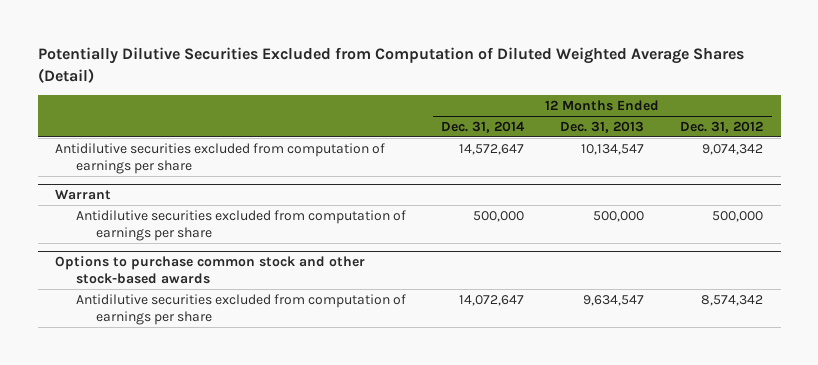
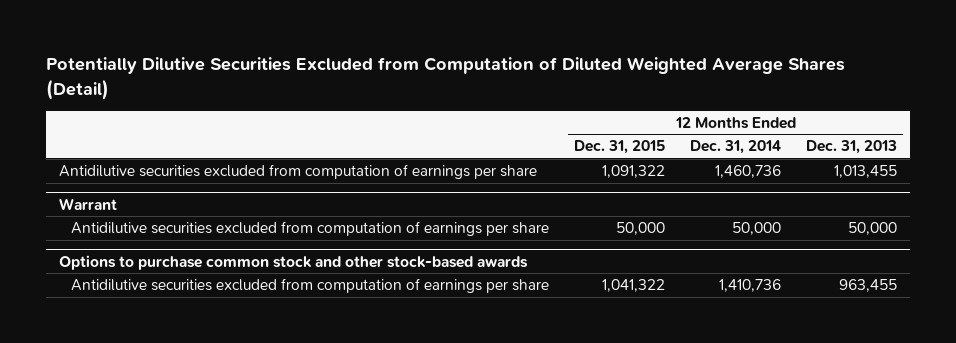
[679,120,763,133] Dec. 31, 2012 -> none
none -> [574,140,666,155] Dec. 31, 2015
[459,143,525,155] 14,572,647 -> [715,165,782,179] 1,460,736
[581,143,645,155] 10,134,547 -> [834,165,898,179] 1,013,455
[473,210,525,222] 500,000 -> [732,222,782,236] 50,000
[593,210,645,222] 500,000 -> [848,222,898,236] 50,000
[459,294,525,306] 14,072,647 -> [719,279,782,293] 1,410,736
[583,294,645,306] 9,634,547 -> [839,279,898,293] 963,455

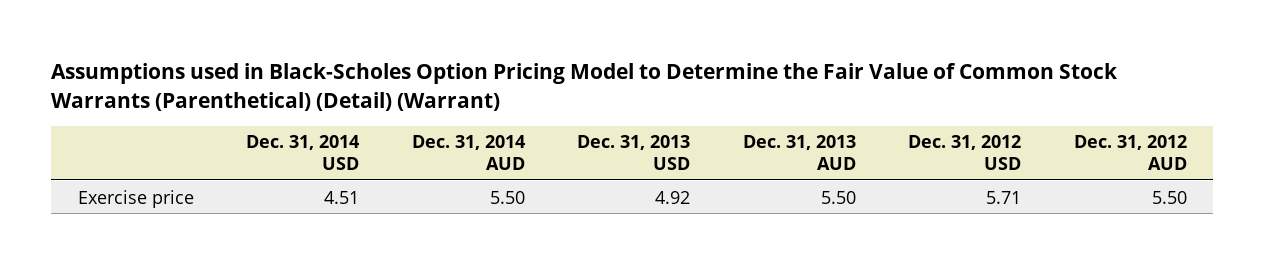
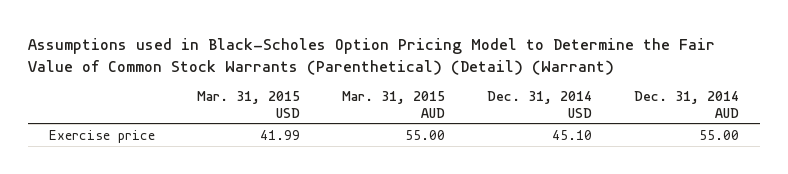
[577,135,691,171] Dec. 31, 2013 USD -> none
[742,135,856,171] Dec. 31, 2013 AUD -> none
[908,135,1022,171] Dec. 31, 2012 USD -> none
[1073,135,1187,171] Dec. 31, 2012 AUD -> none
none -> [196,91,300,118] Mar. 31, 2015 USD
none -> [341,91,445,118] Mar. 31, 2015 AUD
[324,190,360,204] 4.51 -> [551,129,592,140] 45.10
[489,190,525,204] 5.50 -> [698,129,739,140] 55.00

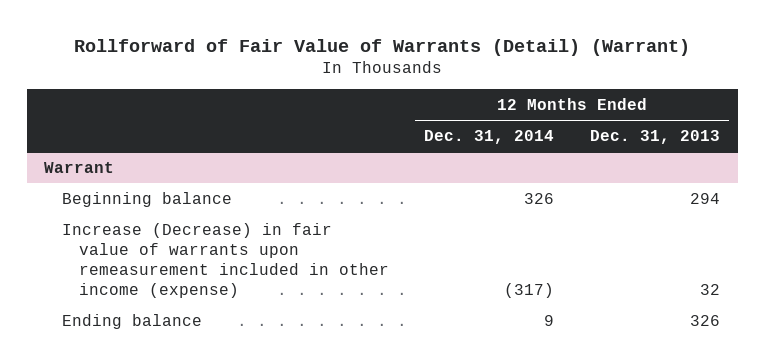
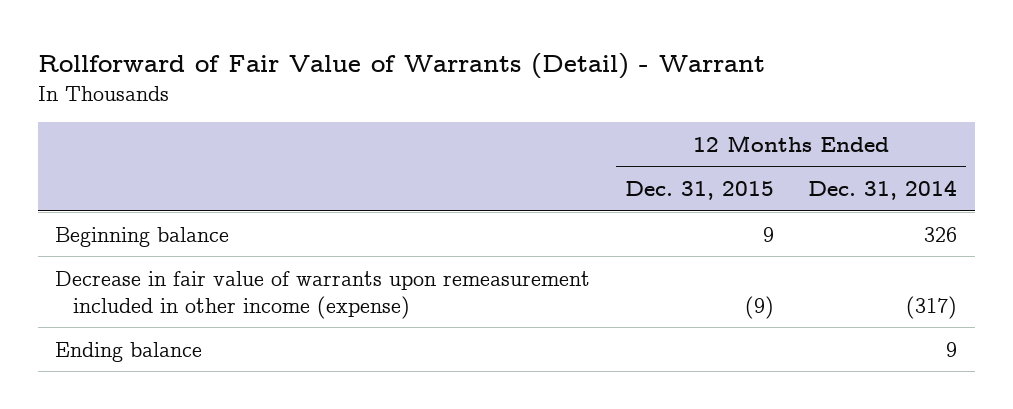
[74,38,691,56] Rollforward of Fair Value of Warrants (Detail) (Warrant) -> [37,52,765,79] Rollforward of Fair Value of Warrants (Detail) - Warrant
[589,129,720,144] Dec. 31, 2013 -> none
none -> [624,180,774,200] Dec. 31, 2015
[44,161,115,173] Warrant -> none
[61,222,389,299] Increase (Decrease) in fair value of warrants upon remeasurement included in other income (expense) -> [55,270,591,319] Decrease in fair value of warrants upon remeasurement included in other income (expense)

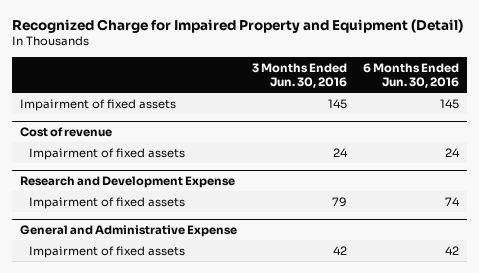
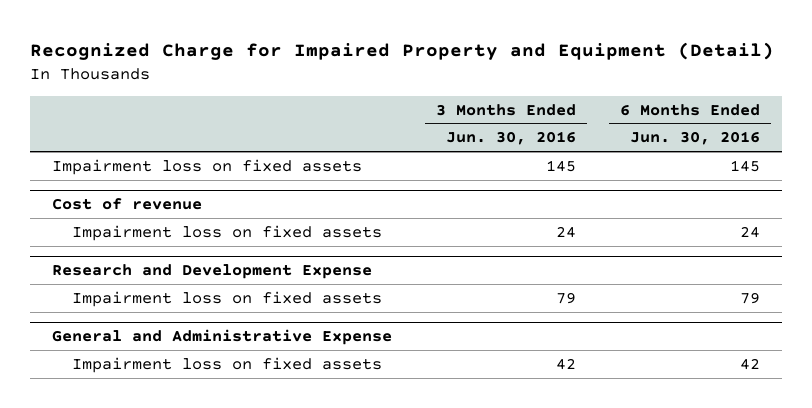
[19,98,176,111] Impairment of fixed assets -> [51,158,362,175] Impairment loss on fixed assets
[29,147,186,160] Impairment of fixed assets -> [72,224,383,241] Impairment loss on fixed assets
[29,196,186,209] Impairment of fixed assets -> [72,290,383,307] Impairment loss on fixed assets
[444,196,460,206] 74 -> [740,291,761,304] 79
[29,245,186,258] Impairment of fixed assets -> [72,356,383,373] Impairment loss on fixed assets

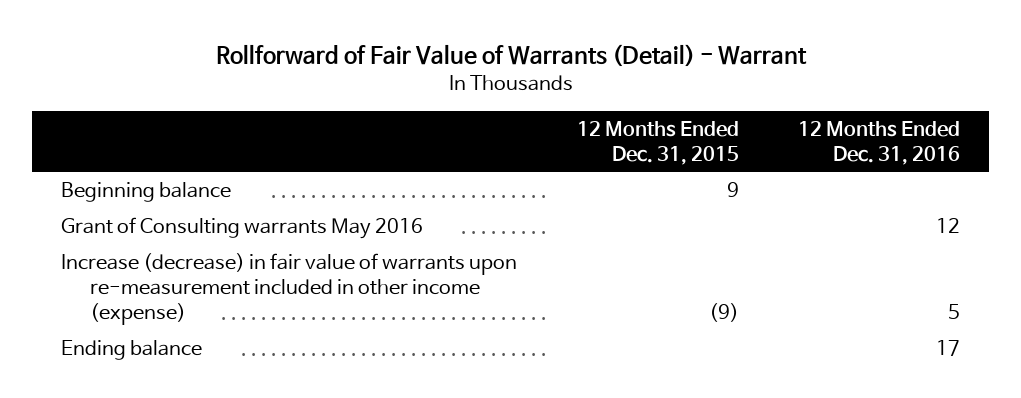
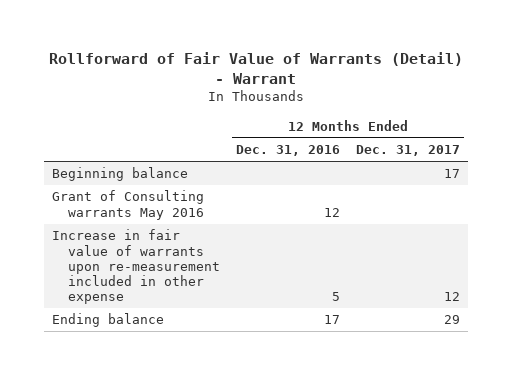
[576,120,739,165] 12 Months Ended Dec. 31, 2015 -> none
none -> [355,145,460,157] Dec. 31, 2017
[61,253,518,326] Increase (decrease) in fair value of warrants upon re-measurement included in other income (expense) -> [51,229,220,304] Increase in fair value of warrants upon re-measurement included in other expense

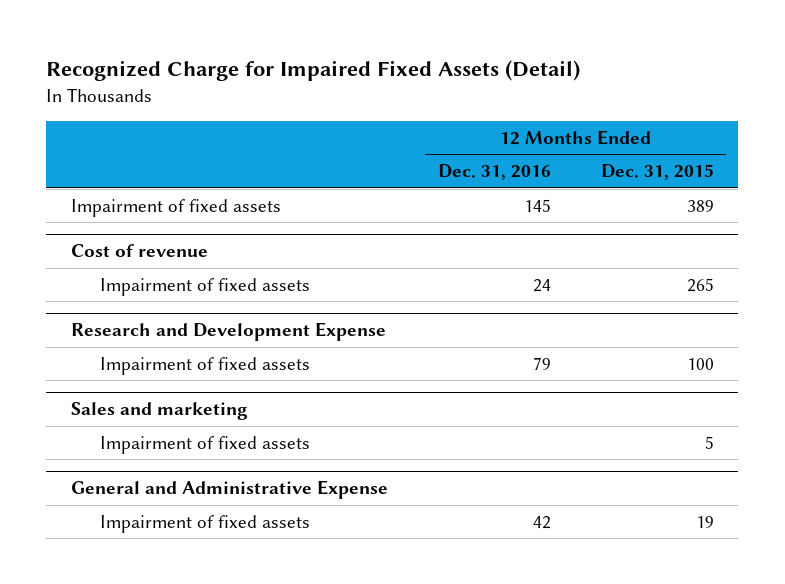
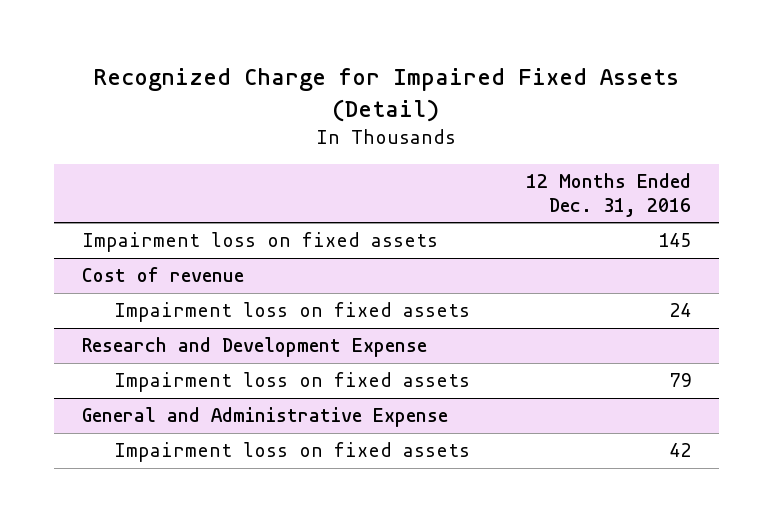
[600,164,714,181] Dec. 31, 2015 -> none
[71,198,282,217] Impairment of fixed assets -> [81,232,438,253] Impairment loss on fixed assets
[100,277,311,296] Impairment of fixed assets -> [113,302,470,323] Impairment loss on fixed assets
[71,402,249,421] Sales and marketing -> none
[100,435,311,454] Impairment of fixed assets -> none
[100,356,311,375] Impairment of fixed assets -> [113,372,470,393] Impairment loss on fixed assets
[100,514,311,533] Impairment of fixed assets -> [113,442,470,463] Impairment loss on fixed assets

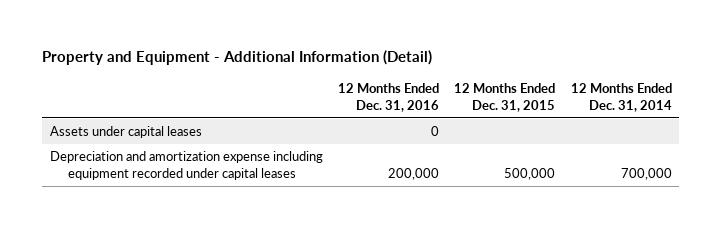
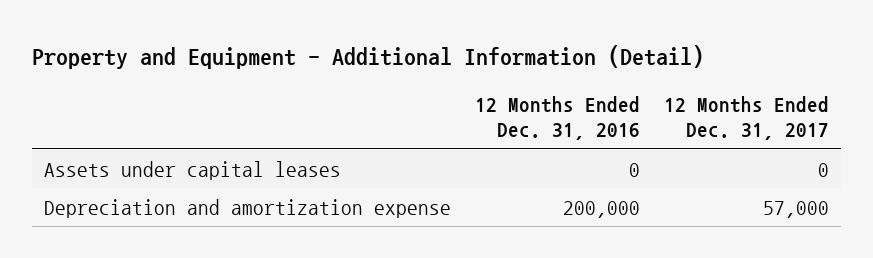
[454,83,556,112] 12 Months Ended Dec. 31, 2015 -> none
[570,83,672,112] 12 Months Ended Dec. 31, 2014 -> none
none -> [664,95,830,141] 12 Months Ended Dec. 31, 2017
[49,151,323,181] Depreciation and amortization expense including equipment recorded under capital leases -> [43,198,451,218] Depreciation and amortization expense

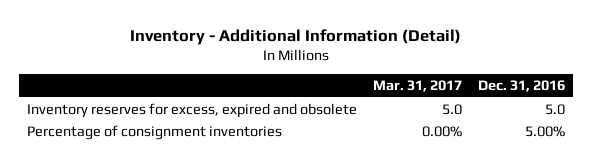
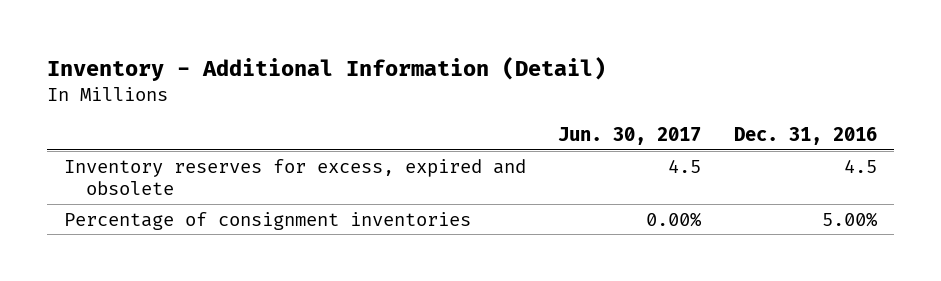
[372,80,462,93] Mar. 31, 2017 -> none
none -> [558,127,702,146] Jun. 30, 2017
[544,103,565,115] 5.0 -> [844,158,878,173] 4.5

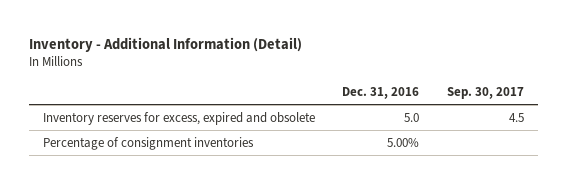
[558,127,702,146] Jun. 30, 2017 -> none
none -> [447,86,525,99] Sep. 30, 2017
[844,158,878,173] 4.5 -> [404,112,420,122] 5.0

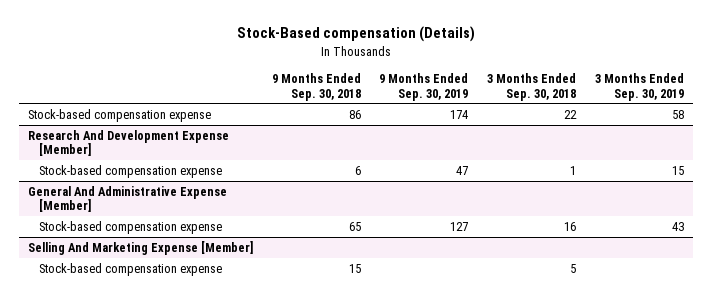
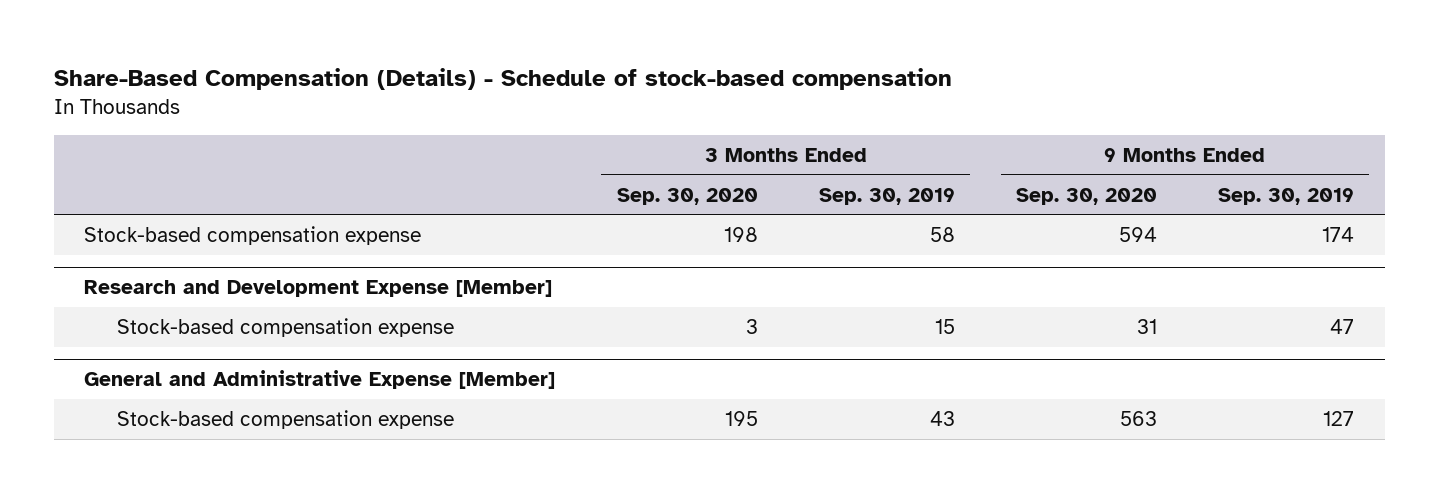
[236,26,475,43] Stock-Based compensation (Details) -> [53,68,952,91] Share-Based Compensation (Details) - Schedule of stock-based compensation
[271,73,361,101] 9 Months Ended Sep. 30, 2018 -> none
[487,73,577,101] 3 Months Ended Sep. 30, 2018 -> none
none -> [616,187,758,205] Sep. 30, 2020
none -> [1015,187,1157,205] Sep. 30, 2020
[28,129,230,157] Research And Development Expense [Member] -> [84,280,553,298] Research and Development Expense [Member]
[28,185,228,213] General And Administrative Expense [Member] -> [84,370,556,390] General and Administrative Expense [Member]
[28,240,254,255] Selling And Marketing Expense [Member] -> none
[38,262,222,276] Stock-based compensation expense -> none

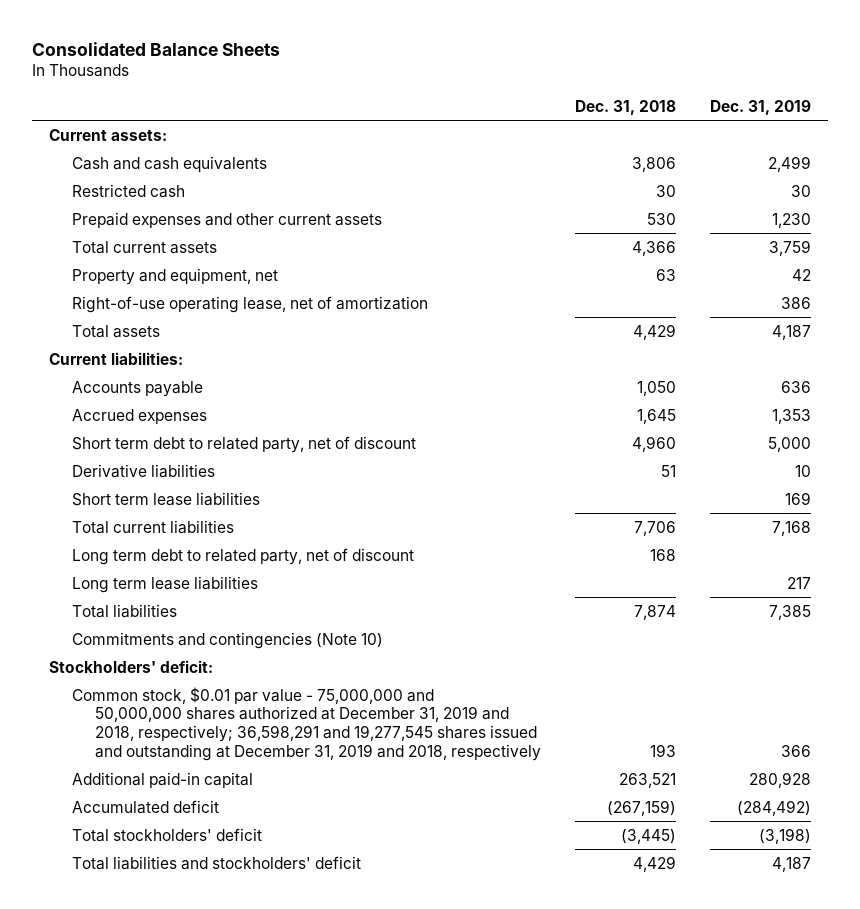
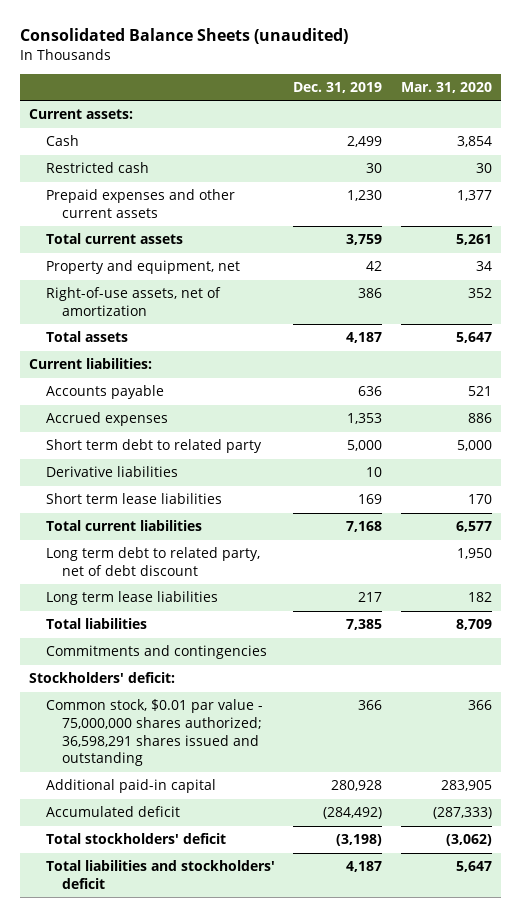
[31,41,280,56] Consolidated Balance Sheets -> [20,28,349,45] Consolidated Balance Sheets (unaudited)
[575,99,677,115] Dec. 31, 2018 -> none
none -> [400,81,492,93] Mar. 31, 2020
[71,155,267,172] Cash and cash equivalents -> [45,135,79,147] Cash
[71,295,428,313] Right-of-use operating lease, net of amortization -> [45,287,221,316] Right-of-use assets, net of amortization
[71,435,416,453] Short term debt to related party, net of discount -> [45,439,262,454] Short term debt to related party
[71,547,414,565] Long term debt to related party, net of discount -> [45,547,260,576] Long term debt to related party, net of debt discount
[71,631,383,649] Commitments and contingencies (Note 10) -> [45,645,267,660] Commitments and contingencies
[71,686,541,761] Common stock, $0.01 par value - 75,000,000 and 50,000,000 shares authorized at December 31, 2019 and 2018, respectively; 36,598,291 and 19,277,545 shares issued and outstanding at December 31, 2019 and 2018, respectively -> [45,699,263,767] Common stock, $0.01 par value - 75,000,000 shares authorized; 36,598,291 shares issued and outstanding

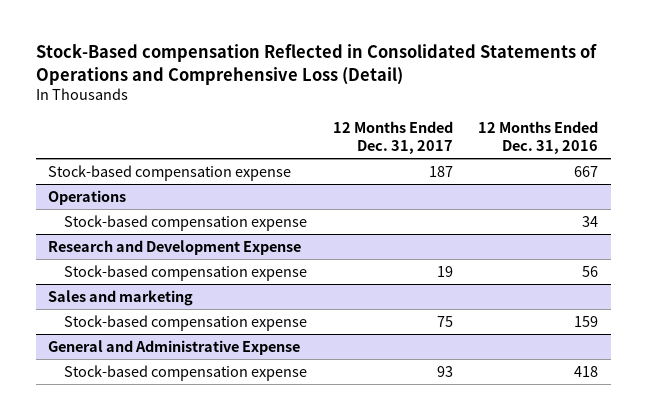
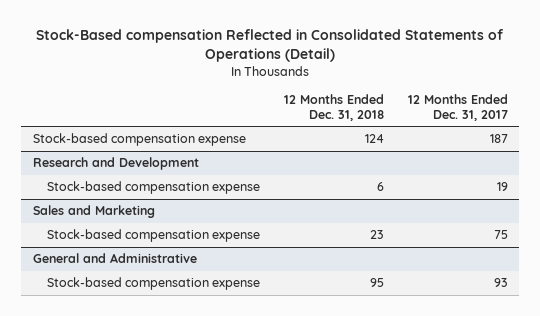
[35,44,597,85] Stock-Based compensation Reflected in Consolidated Statements of Operations and Comprehensive Loss (Detail) -> [36,28,505,63] Stock-Based compensation Reflected in Consolidated Statements of Operations (Detail)
[477,120,598,154] 12 Months Ended Dec. 31, 2016 -> none
none -> [283,94,384,122] 12 Months Ended Dec. 31, 2018
[48,189,127,205] Operations -> none
[64,214,308,231] Stock-based compensation expense -> none
[48,239,302,255] Research and Development Expense -> [32,157,199,171] Research and Development
[48,289,194,306] Sales and marketing -> [32,205,155,219] Sales and Marketing
[48,339,301,355] General and Administrative Expense -> [32,253,197,264] General and Administrative

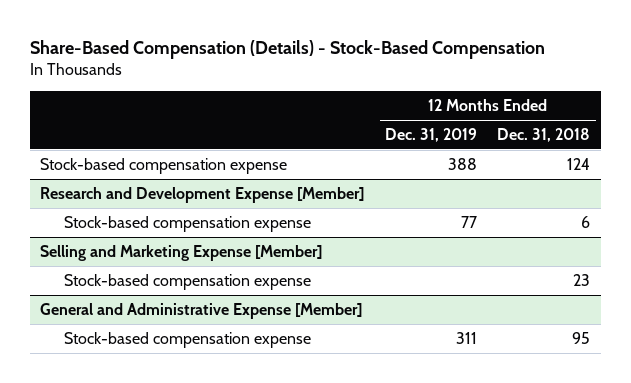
[36,28,505,63] Stock-Based compensation Reflected in Consolidated Statements of Operations (Detail) -> [29,40,545,60] Share-Based Compensation (Details) - Stock-Based Compensation
[407,94,508,122] 12 Months Ended Dec. 31, 2017 -> none
none -> [384,127,477,142] Dec. 31, 2019
[32,157,199,171] Research and Development -> [40,186,365,203] Research and Development Expense [Member]
[32,205,155,219] Sales and Marketing -> [40,244,323,261] Selling and Marketing Expense [Member]
[32,253,197,264] General and Administrative -> [40,302,363,319] General and Administrative Expense [Member]

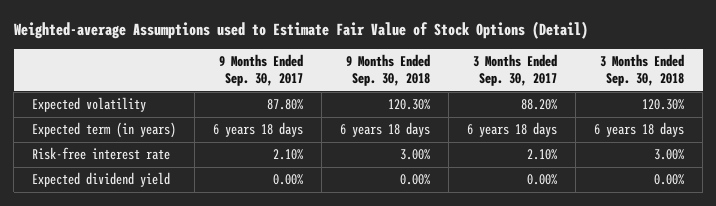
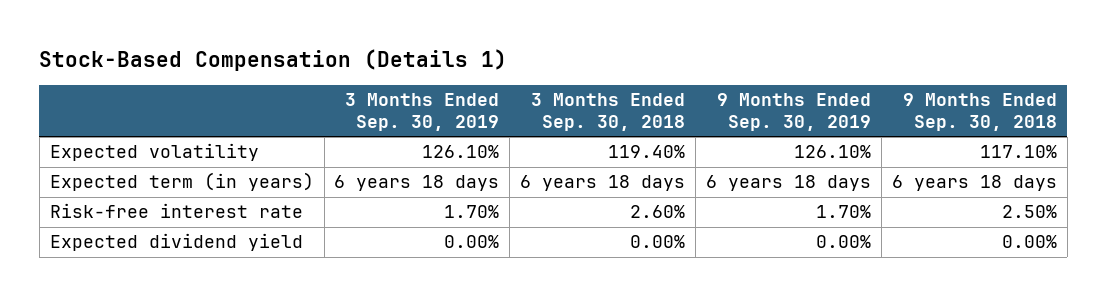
[13,20,588,39] Weighted-average Assumptions used to Estimate Fair Value of Stock Options (Detail) -> [39,48,508,71] Stock-Based Compensation (Details 1)
[219,53,304,87] 9 Months Ended Sep. 30, 2017 -> none
[473,53,558,87] 3 Months Ended Sep. 30, 2017 -> none
none -> [345,93,500,132] 3 Months Ended Sep. 30, 2019
none -> [717,93,872,132] 9 Months Ended Sep. 30, 2019
[388,99,431,111] 120.30% -> [979,145,1057,159] 117.10%
[642,99,685,111] 120.30% -> [608,145,686,159] 119.40%
[400,149,431,161] 3.00% -> [1001,205,1057,219] 2.50%
[654,149,685,161] 3.00% -> [630,205,686,219] 2.60%

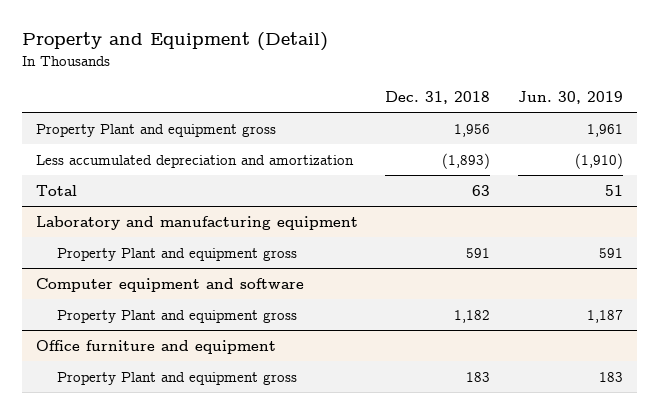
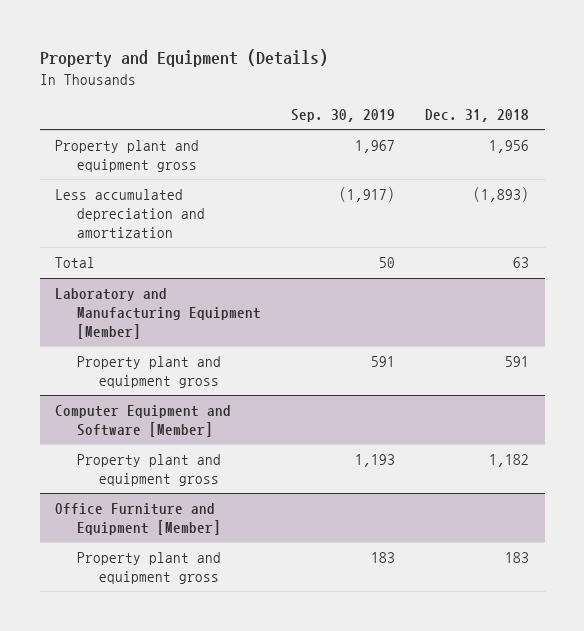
[21,32,328,52] Property and Equipment (Detail) -> [39,49,328,68] Property and Equipment (Details)
[518,90,624,104] Jun. 30, 2019 -> none
none -> [291,108,396,122] Sep. 30, 2019
[35,123,276,137] Property Plant and equipment gross -> [54,140,199,173] Property plant and equipment gross
[35,215,358,230] Laboratory and manufacturing equipment -> [54,288,261,339] Laboratory and Manufacturing Equipment [Member]
[57,247,298,261] Property Plant and equipment gross -> [76,356,221,389] Property plant and equipment gross
[35,277,304,292] Computer equipment and software -> [54,405,231,438] Computer Equipment and Software [Member]
[57,309,298,323] Property Plant and equipment gross -> [76,454,221,487] Property plant and equipment gross
[35,339,276,354] Office furniture and equipment -> [54,503,221,536] Office Furniture and Equipment [Member]
[57,371,298,385] Property Plant and equipment gross -> [76,552,221,585] Property plant and equipment gross

